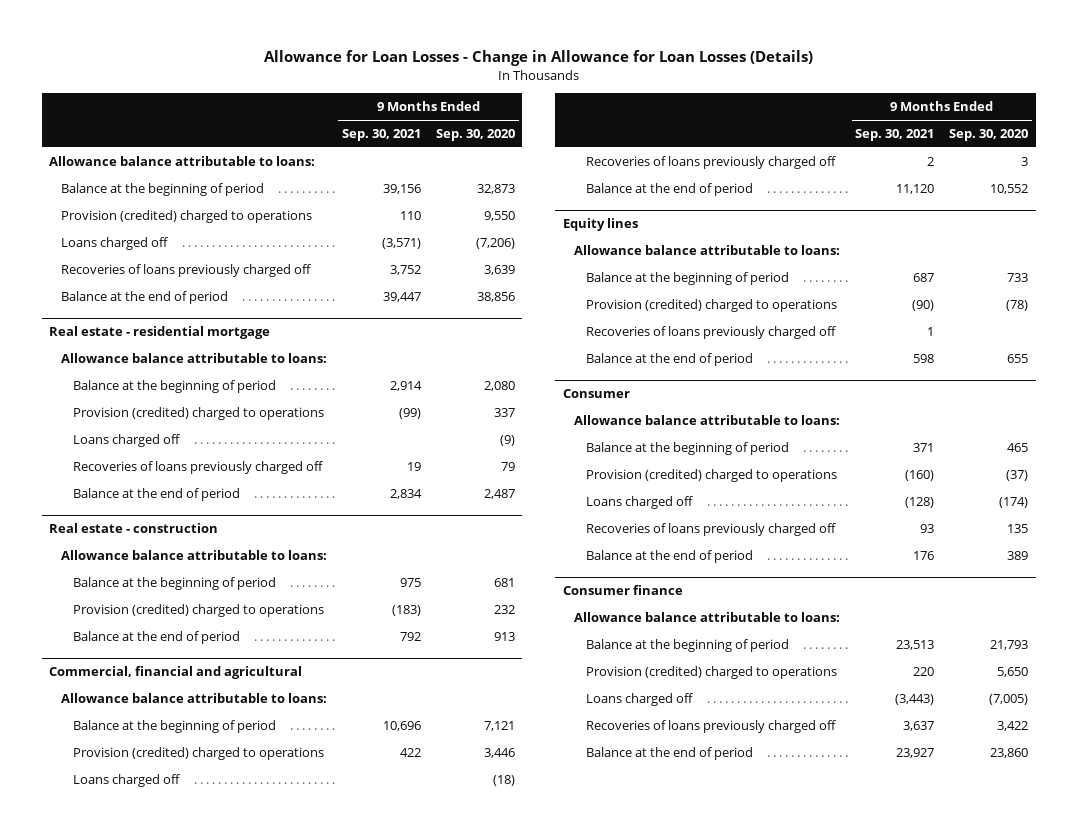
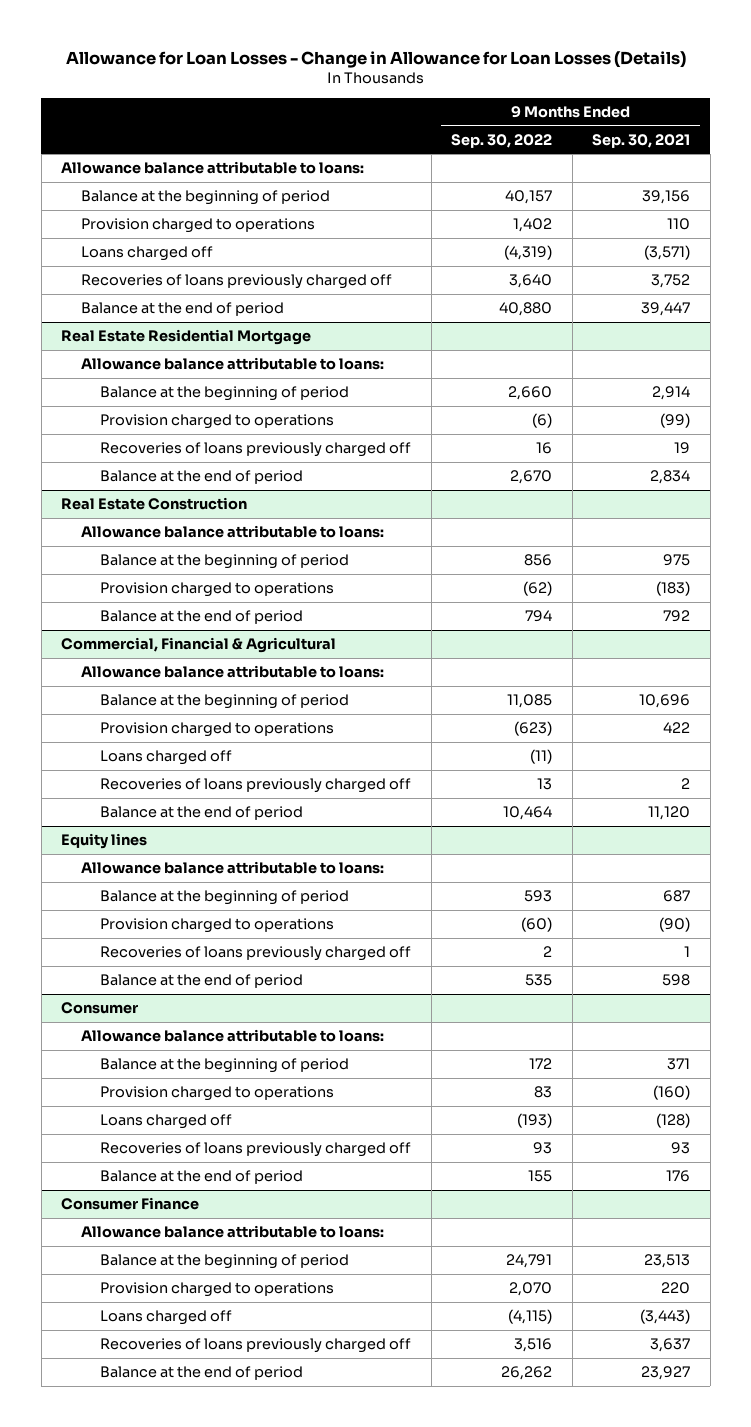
[436,129,516,142] Sep. 30, 2020 -> none
none -> [451,133,553,148] Sep. 30, 2022
[61,210,313,224] Provision (credited) charged to operations -> [80,218,315,234] Provision charged to operations
[49,326,271,340] Real estate - residential mortgage -> [61,329,312,346] Real Estate Residential Mortgage
[72,434,180,448] Loans charged off -> none
[72,407,324,421] Provision (credited) charged to operations -> [100,414,335,430] Provision charged to operations
[49,523,219,534] Real estate - construction -> [61,497,248,511] Real Estate Construction
[72,604,324,618] Provision (credited) charged to operations -> [100,582,335,598] Provision charged to operations
[49,666,303,680] Commercial, financial and agricultural -> [61,637,337,654] Commercial, Financial & Agricultural
[72,747,324,761] Provision (credited) charged to operations -> [100,722,335,738] Provision charged to operations
[586,299,838,313] Provision (credited) charged to operations -> [100,918,335,934] Provision charged to operations
[586,469,838,483] Provision (credited) charged to operations -> [100,1086,335,1102] Provision charged to operations
[562,585,683,596] Consumer finance -> [61,1197,200,1211] Consumer Finance
[586,666,838,680] Provision (credited) charged to operations -> [100,1282,335,1298] Provision charged to operations

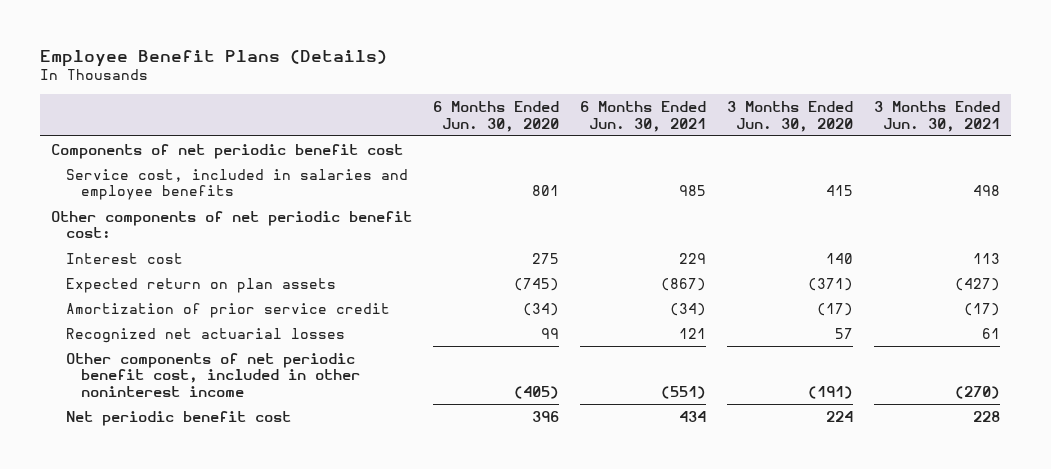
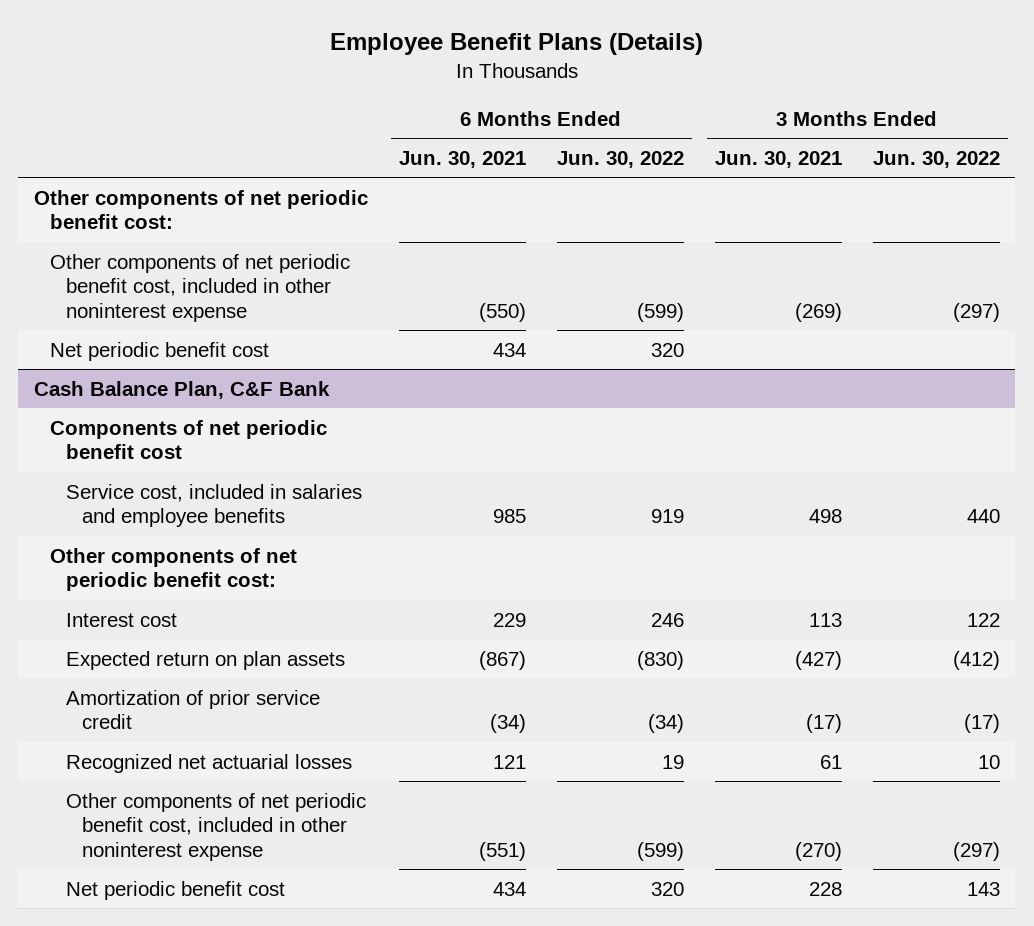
[433,100,560,132] 6 Months Ended Jun. 30, 2020 -> none
[727,100,854,132] 3 Months Ended Jun. 30, 2020 -> none
none -> [556,150,684,168] Jun. 30, 2022
none -> [872,150,1000,168] Jun. 30, 2022
none -> [33,189,368,230] Other components of net periodic benefit cost:
none -> [50,253,351,322] Other components of net periodic benefit cost, included in other noninterest expense
none -> [50,341,270,361] Net periodic benefit cost
none -> [33,380,330,399] Cash Balance Plan, C&F Bank
[66,352,361,398] Other components of net periodic benefit cost, included in other noninterest income -> [66,792,367,861] Other components of net periodic benefit cost, included in other noninterest expense

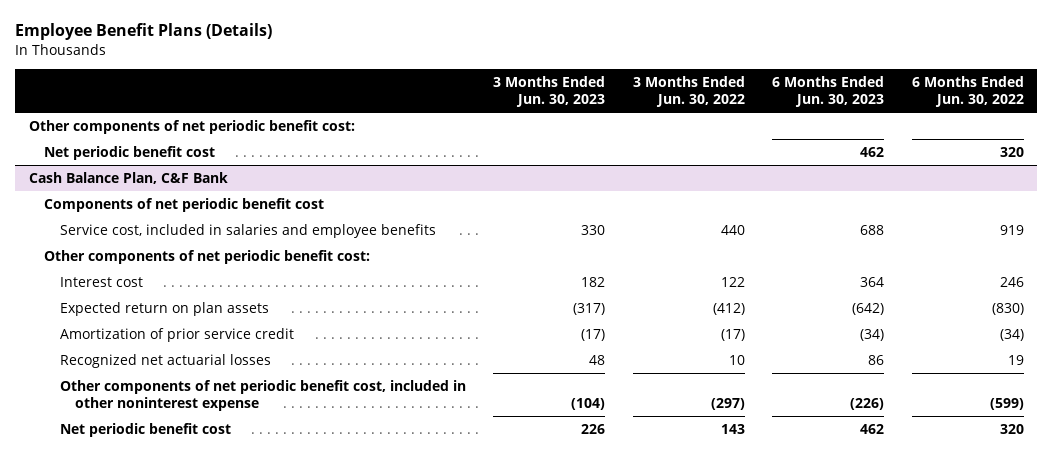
[398,150,526,168] Jun. 30, 2021 -> none
[714,150,842,168] Jun. 30, 2021 -> none
none -> [493,75,606,107] 3 Months Ended Jun. 30, 2023
none -> [772,75,885,107] 6 Months Ended Jun. 30, 2023
[50,253,351,322] Other components of net periodic benefit cost, included in other noninterest expense -> none

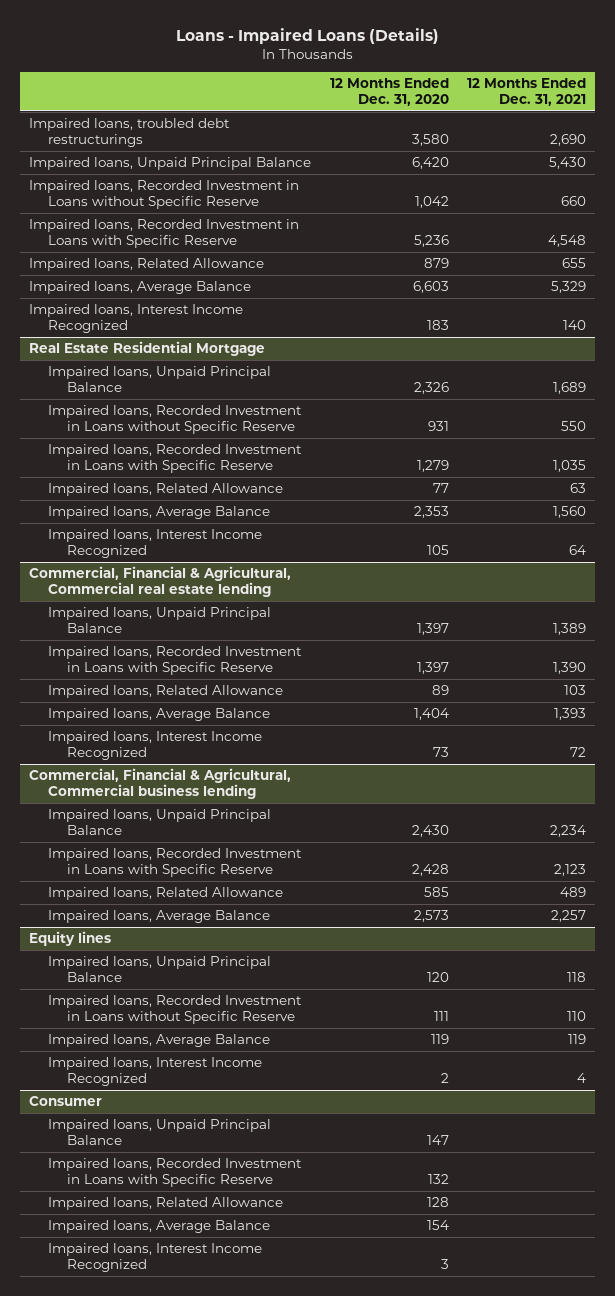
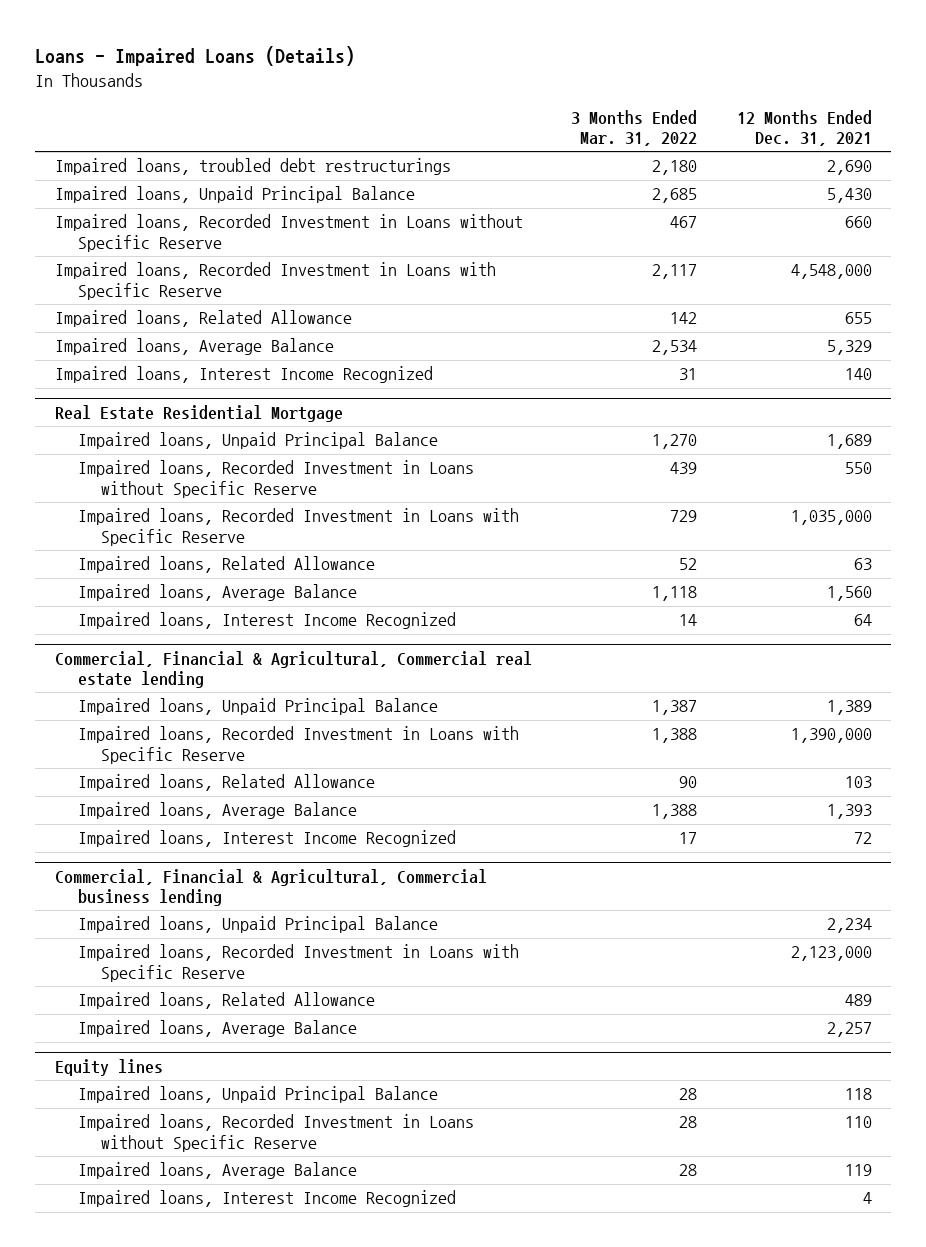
[329,78,449,107] 12 Months Ended Dec. 31, 2020 -> none
none -> [571,109,698,147] 3 Months Ended Mar. 31, 2022
[547,234,586,247] 4,548 -> [790,264,872,280] 4,548,000
[552,459,586,472] 1,035 -> [790,510,872,526] 1,035,000
[552,661,586,674] 1,390 -> [790,728,872,744] 1,390,000
[553,863,586,876] 2,123 -> [790,946,872,962] 2,123,000
[29,1096,103,1107] Consumer -> none
[48,1119,272,1145] Impaired loans, Unpaid Principal Balance -> none
[48,1158,303,1187] Impaired loans, Recorded Investment in Loans with Specific Reserve -> none
[48,1197,284,1211] Impaired loans, Related Allowance -> none
[48,1220,271,1234] Impaired loans, Average Balance -> none
[48,1243,263,1272] Impaired loans, Interest Income Recognized -> none

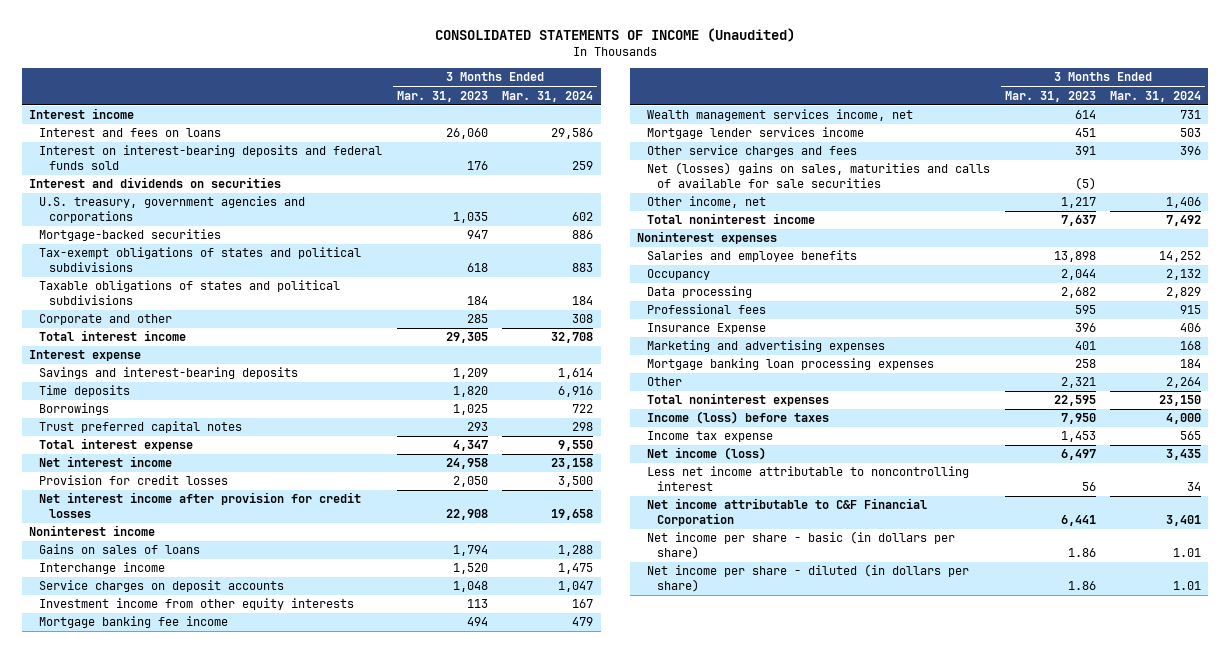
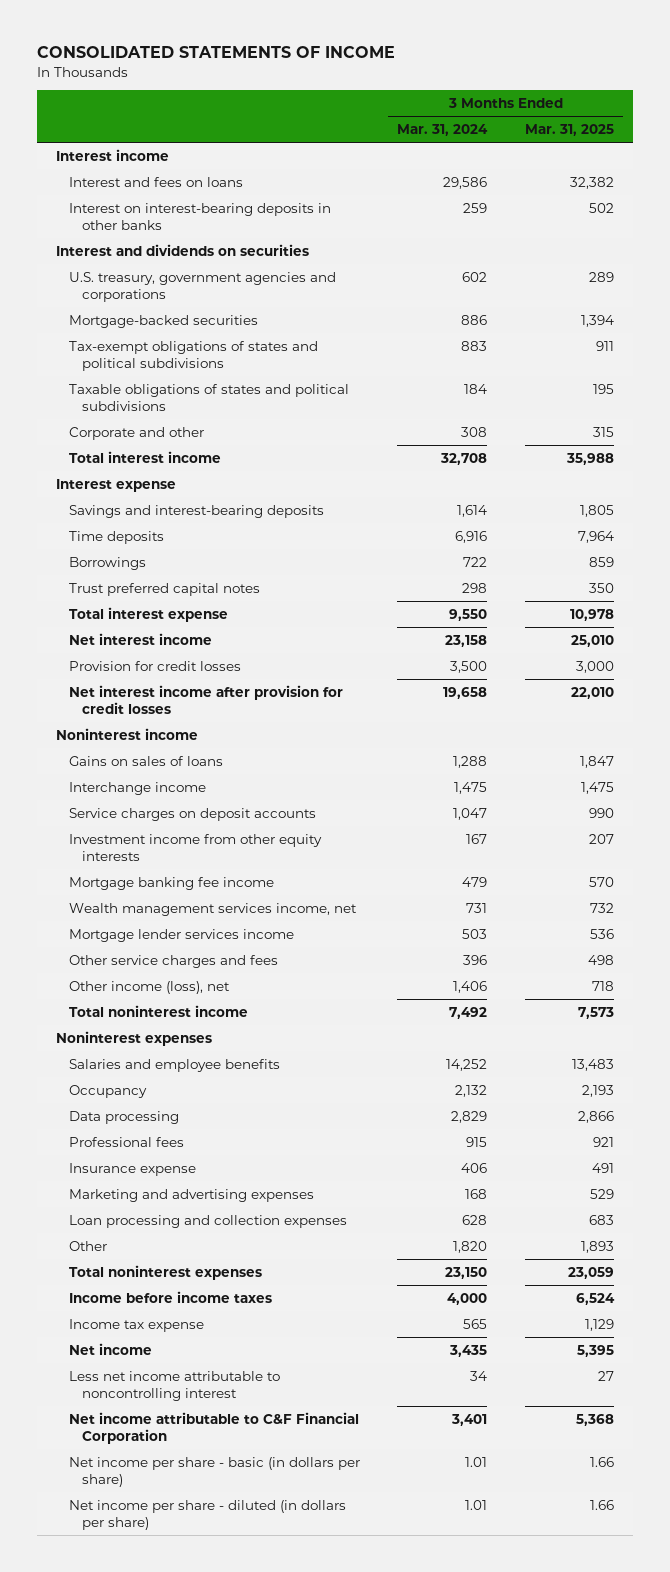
[435,28,796,43] CONSOLIDATED STATEMENTS OF INCOME (Unaudited) -> [36,45,395,58] CONSOLIDATED STATEMENTS OF INCOME
[396,90,488,102] Mar. 31, 2023 -> none
none -> [525,123,615,136] Mar. 31, 2025
[39,145,383,171] Interest on interest-bearing deposits and federal funds sold -> [68,202,331,230] Interest on interest-bearing deposits in other banks
[647,162,991,189] Net (losses) gains on sales, maturities and calls of available for sale securities -> none
[647,196,767,209] Other income, net -> [68,980,230,994] Other income (loss), net
[647,323,767,335] Insurance Expense -> [68,1162,196,1176] Insurance expense
[647,358,935,371] Mortgage banking loan processing expenses -> [68,1214,347,1228] Loan processing and collection expenses
[1179,359,1201,369] 184 -> [462,1214,488,1225] 628
[1165,377,1201,389] 2,264 -> [453,1240,488,1253] 1,820
[647,411,830,425] Income (loss) before taxes -> [68,1290,272,1303] Income before income taxes
[647,447,767,461] Net income (loss) -> [68,1342,152,1355] Net income

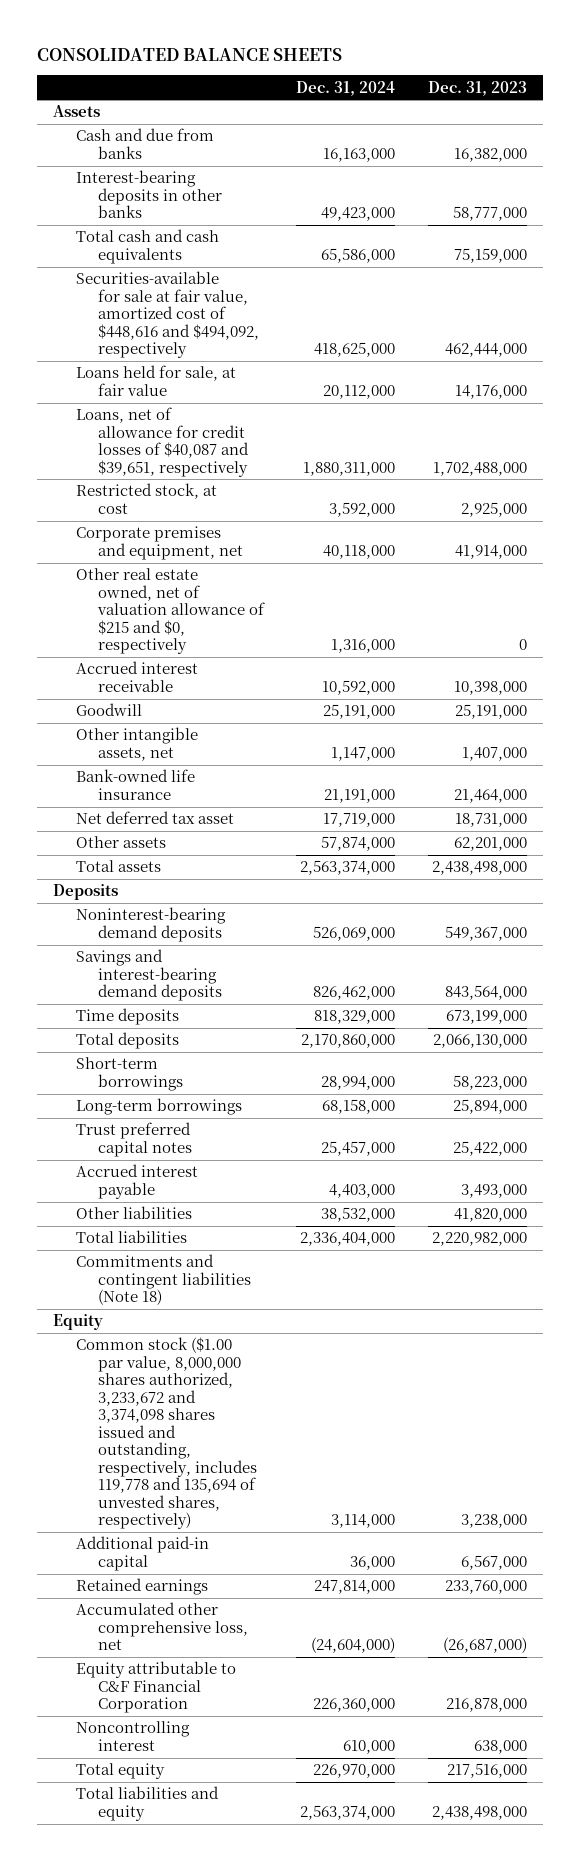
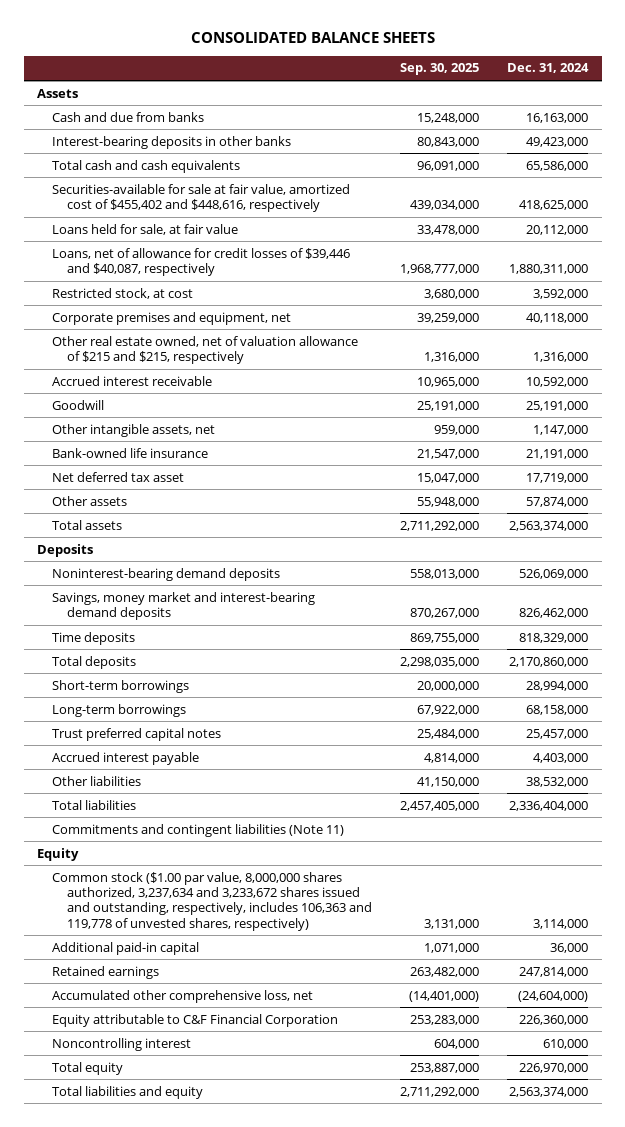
[427,80,527,96] Dec. 31, 2023 -> none
none -> [399,63,479,76] Sep. 30, 2025
[75,271,260,359] Securities-available for sale at fair value, amortized cost of $448,616 and $494,092, respectively -> [52,183,351,212] Securities-available for sale at fair value, amortized cost of $455,402 and $448,616, respectively
[75,407,250,477] Loans, net of allowance for credit losses of $40,087 and $39,651, respectively -> [52,247,351,276] Loans, net of allowance for credit losses of $39,446 and $40,087, respectively
[75,568,266,655] Other real estate owned, net of valuation allowance of $215 and $0, respectively -> [52,335,359,364] Other real estate owned, net of valuation allowance of $215 and $215, respectively
[75,949,223,1002] Savings and interest-bearing demand deposits -> [52,591,316,620] Savings, money market and interest-bearing demand deposits
[75,1254,252,1306] Commitments and contingent liabilities (Note 18) -> [52,823,345,837] Commitments and contingent liabilities (Note 11)
[75,1337,258,1530] Common stock ($1.00 par value, 8,000,000 shares authorized, 3,233,672 and 3,374,098 shares issued and outstanding, respectively, includes 119,778 and 135,694 of unvested shares, respectively) -> [52,871,373,931] Common stock ($1.00 par value, 8,000,000 shares authorized, 3,237,634 and 3,233,672 shares issued and outstanding, respectively, includes 106,363 and 119,778 of unvested shares, respectively)

